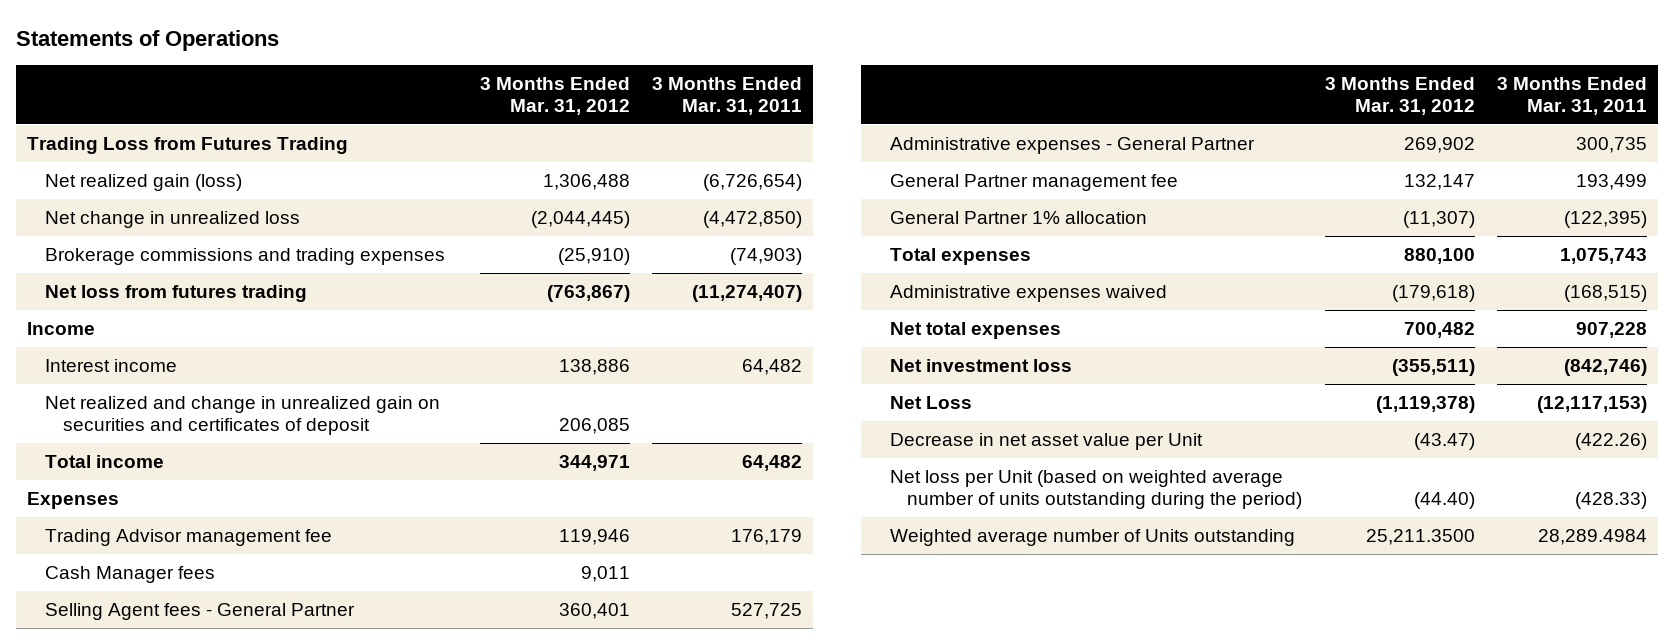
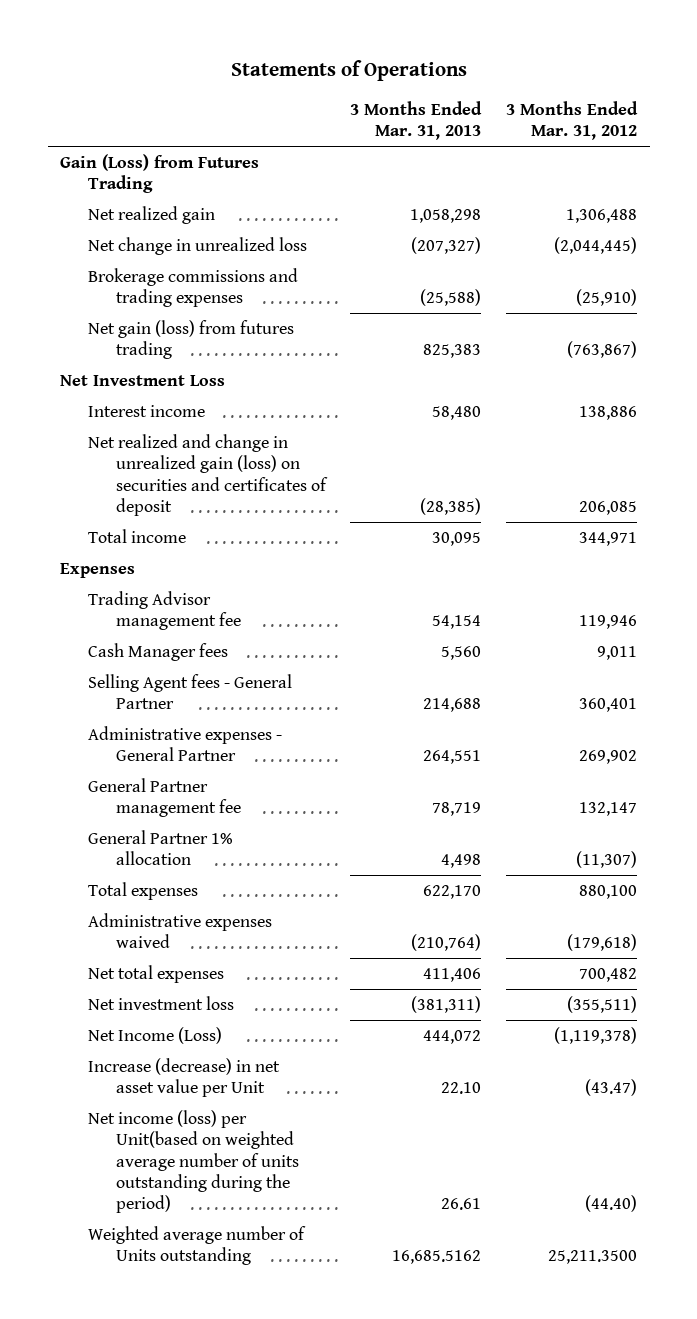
[652,76,803,116] 3 Months Ended Mar. 31, 2011 -> none
none -> [350,101,483,141] 3 Months Ended Mar. 31, 2013
[27,136,349,154] Trading Loss from Futures Trading -> [60,154,260,194] Gain (Loss) from Futures Trading
[45,173,243,191] Net realized gain (loss) -> [87,206,215,225] Net realized gain
[45,284,308,302] Net loss from futures trading -> [87,320,294,360] Net gain (loss) from futures trading
[27,321,96,335] Income -> [60,375,226,387] Net Investment Loss
[45,395,441,436] Net realized and change in unrealized gain on securities and certificates of deposit -> [87,434,328,517] Net realized and change in unrealized gain (loss) on securities and certificates of deposit
[889,395,972,409] Net Loss -> [87,1027,222,1045] Net Income (Loss)
[889,432,1203,450] Decrease in net asset value per Unit -> [87,1058,280,1098] Increase (decrease) in net asset value per Unit
[889,469,1303,510] Net loss per Unit (based on weighted average number of units outstanding during the period) -> [87,1110,299,1214] Net income (loss) per Unit(based on weighted average number of units outstanding during the period)

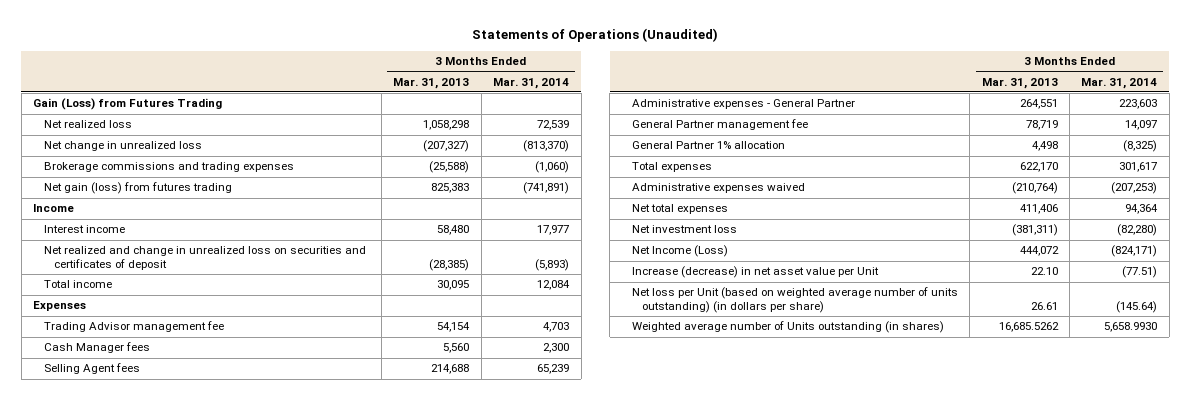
[230,59,467,81] Statements of Operations -> [472,28,719,43] Statements of Operations (Unaudited)
[506,101,639,141] 3 Months Ended Mar. 31, 2012 -> none
none -> [493,77,570,89] Mar. 31, 2014
[87,206,215,225] Net realized gain -> [43,120,132,129] Net realized loss
[60,375,226,387] Net Investment Loss -> [33,204,75,213] Income
[87,434,328,517] Net realized and change in unrealized gain (loss) on securities and certificates of deposit -> [43,246,366,271] Net realized and change in unrealized loss on securities and certificates of deposit
[87,674,292,710] Selling Agent fees - General Partner -> [43,363,140,375] Selling Agent fees
[87,1110,299,1214] Net income (loss) per Unit(based on weighted average number of units outstanding during the period) -> [631,287,958,314] Net loss per Unit (based on weighted average number of units outstanding) (in dollars per share)
[87,1226,306,1266] Weighted average number of Units outstanding -> [631,321,944,334] Weighted average number of Units outstanding (in shares)
[392,1250,482,1265] 16,685.5162 -> [998,322,1059,333] 16,685.5262

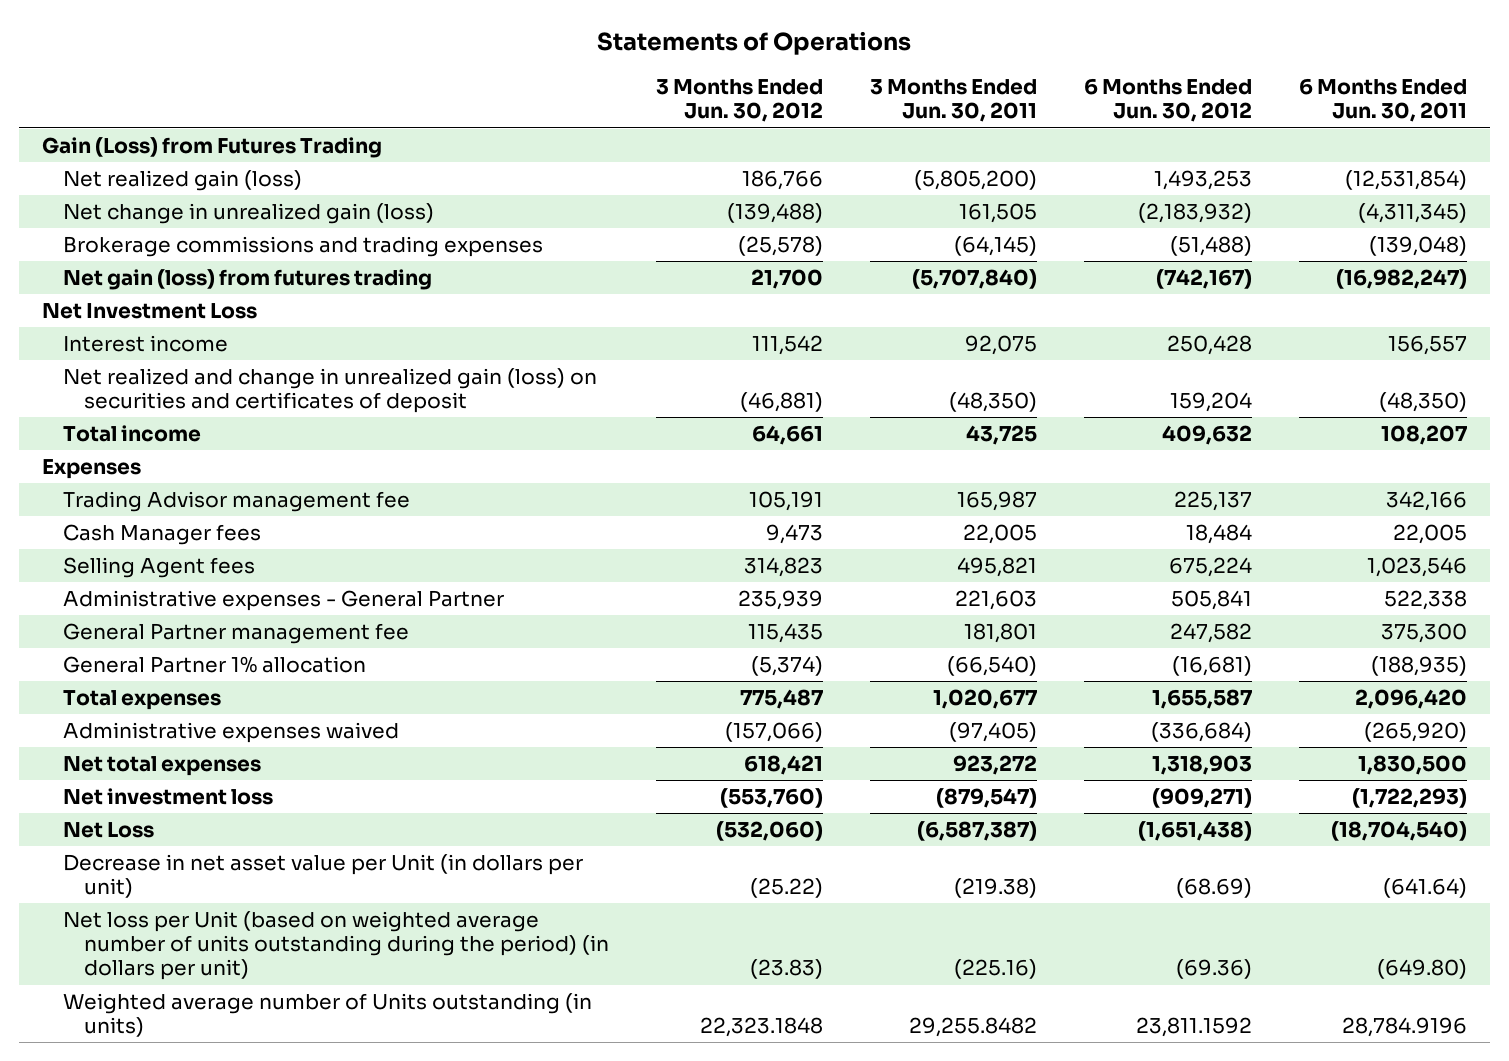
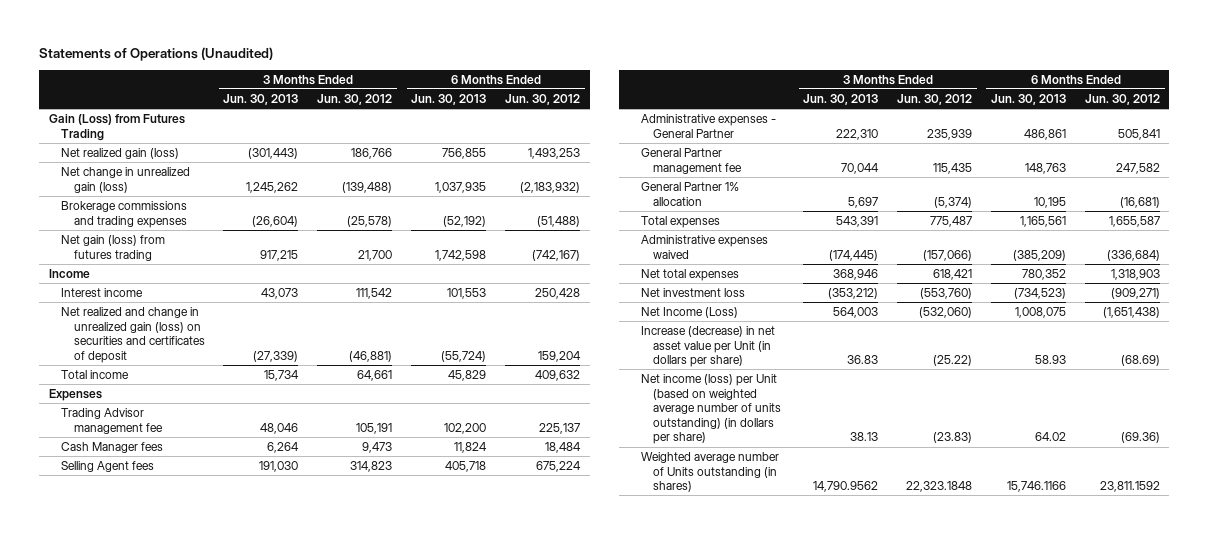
[597,31,912,56] Statements of Operations -> [39,46,274,61] Statements of Operations (Unaudited)
[870,79,1038,123] 3 Months Ended Jun. 30, 2011 -> none
[1298,78,1467,123] 6 Months Ended Jun. 30, 2011 -> none
none -> [223,93,299,105] Jun. 30, 2013
none -> [411,93,487,105] Jun. 30, 2013
[41,303,257,320] Net Investment Loss -> [48,268,90,278] Income
[63,822,155,839] Net Loss -> [641,306,739,318] Net Income (Loss)
[63,854,584,899] Decrease in net asset value per Unit (in dollars per unit) -> [641,325,776,368] Increase (decrease) in net asset value per Unit (in dollars per share)
[63,911,610,981] Net loss per Unit (based on weighted average number of units outstanding during the period) (in dollars per unit) -> [641,373,782,445] Net income (loss) per Unit (based on weighted average number of units outstanding) (in dollars per share)
[63,993,593,1038] Weighted average number of Units outstanding (in units) -> [641,451,780,493] Weighted average number of Units outstanding (in shares)

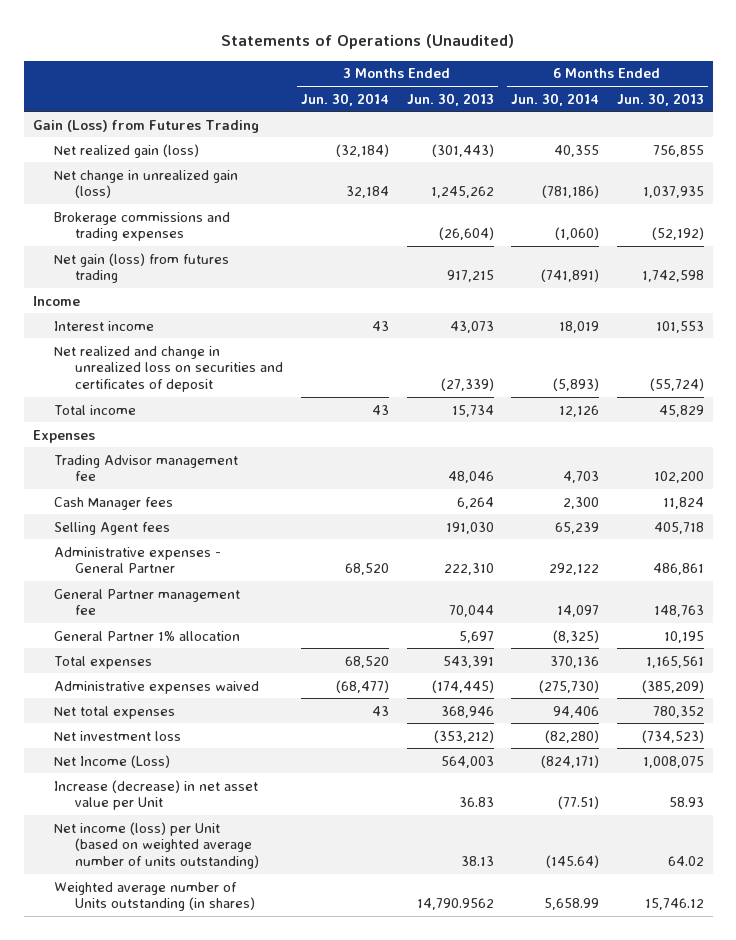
[317,93,393,105] Jun. 30, 2012 -> none
[505,93,581,105] Jun. 30, 2012 -> none
none -> [300,92,389,106] Jun. 30, 2014
none -> [511,92,600,106] Jun. 30, 2014
[61,306,205,363] Net realized and change in unrealized gain (loss) on securities and certificates of deposit -> [53,345,284,393] Net realized and change in unrealized loss on securities and certificates of deposit
[641,325,776,368] Increase (decrease) in net asset value per Unit (in dollars per share) -> [53,779,258,811] Increase (decrease) in net asset value per Unit
[641,373,782,445] Net income (loss) per Unit (based on weighted average number of units outstanding) (in dollars per share) -> [53,821,260,870] Net income (loss) per Unit (based on weighted average number of units outstanding)
[1007,481,1067,493] 15,746.1166 -> [644,898,704,911] 15,746.12

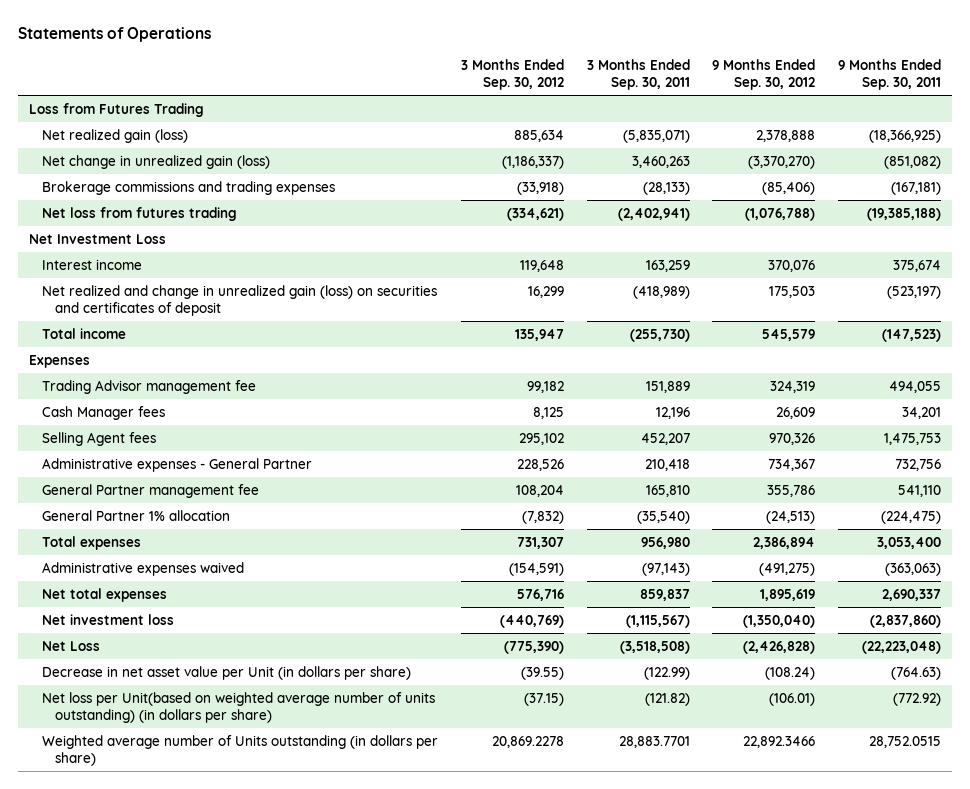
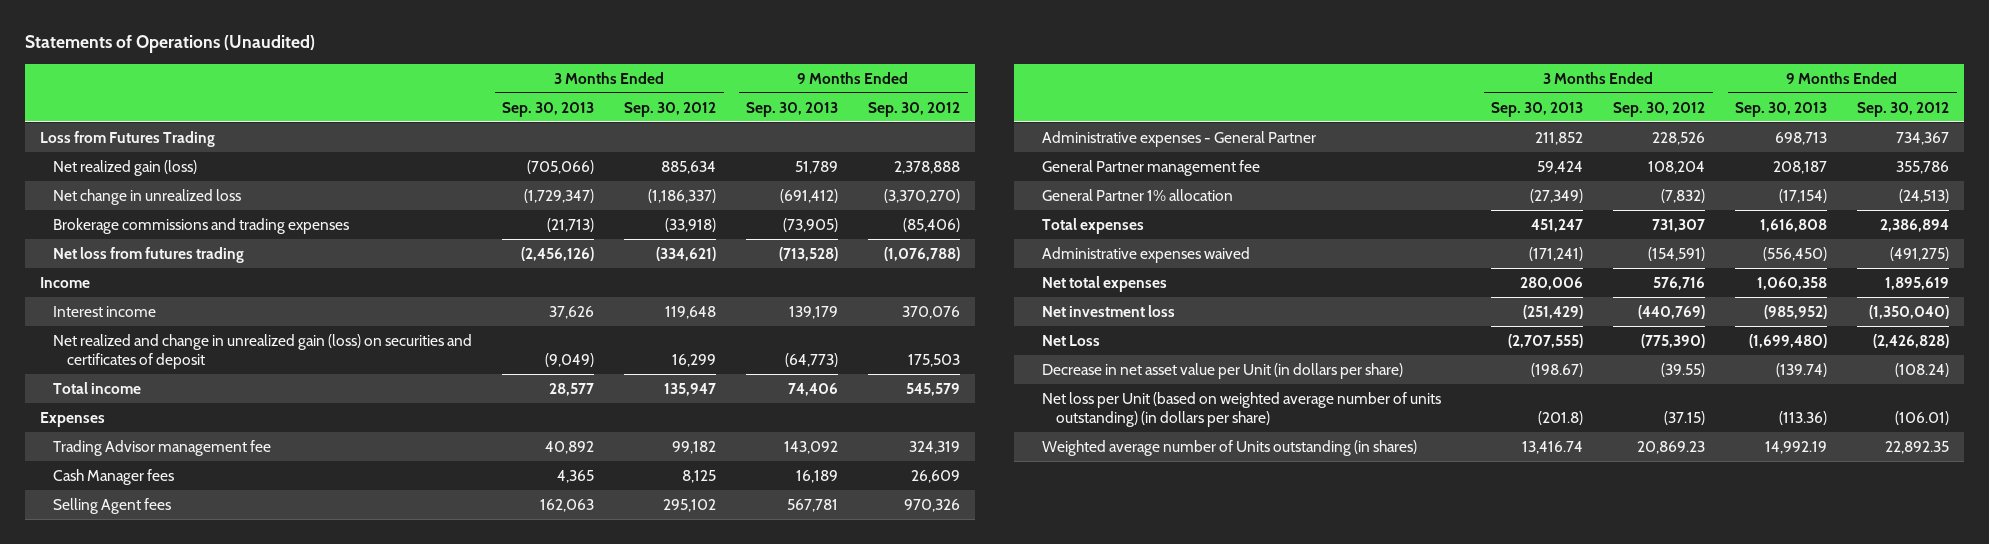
[17,26,211,42] Statements of Operations -> [24,35,315,54] Statements of Operations (Unaudited)
[586,58,690,91] 3 Months Ended Sep. 30, 2011 -> none
[838,58,942,91] 9 Months Ended Sep. 30, 2011 -> none
none -> [502,101,595,117] Sep. 30, 2013
none -> [746,101,839,117] Sep. 30, 2013
[42,154,271,169] Net change in unrealized gain (loss) -> [53,188,242,205] Net change in unrealized loss
[29,233,167,244] Net Investment Loss -> [39,276,90,288] Income
[42,691,436,724] Net loss per Unit(based on weighted average number of units outstanding) (in dollars per share) -> [1042,391,1442,427] Net loss per Unit (based on weighted average number of units outstanding) (in dollars per share)
[42,734,439,767] Weighted average number of Units outstanding (in dollars per share) -> [1042,439,1418,456] Weighted average number of Units outstanding (in shares)
[491,735,564,748] 20,869.2278 -> [1637,440,1706,454] 20,869.23
[743,735,816,748] 22,892.3466 -> [1885,440,1950,454] 22,892.35

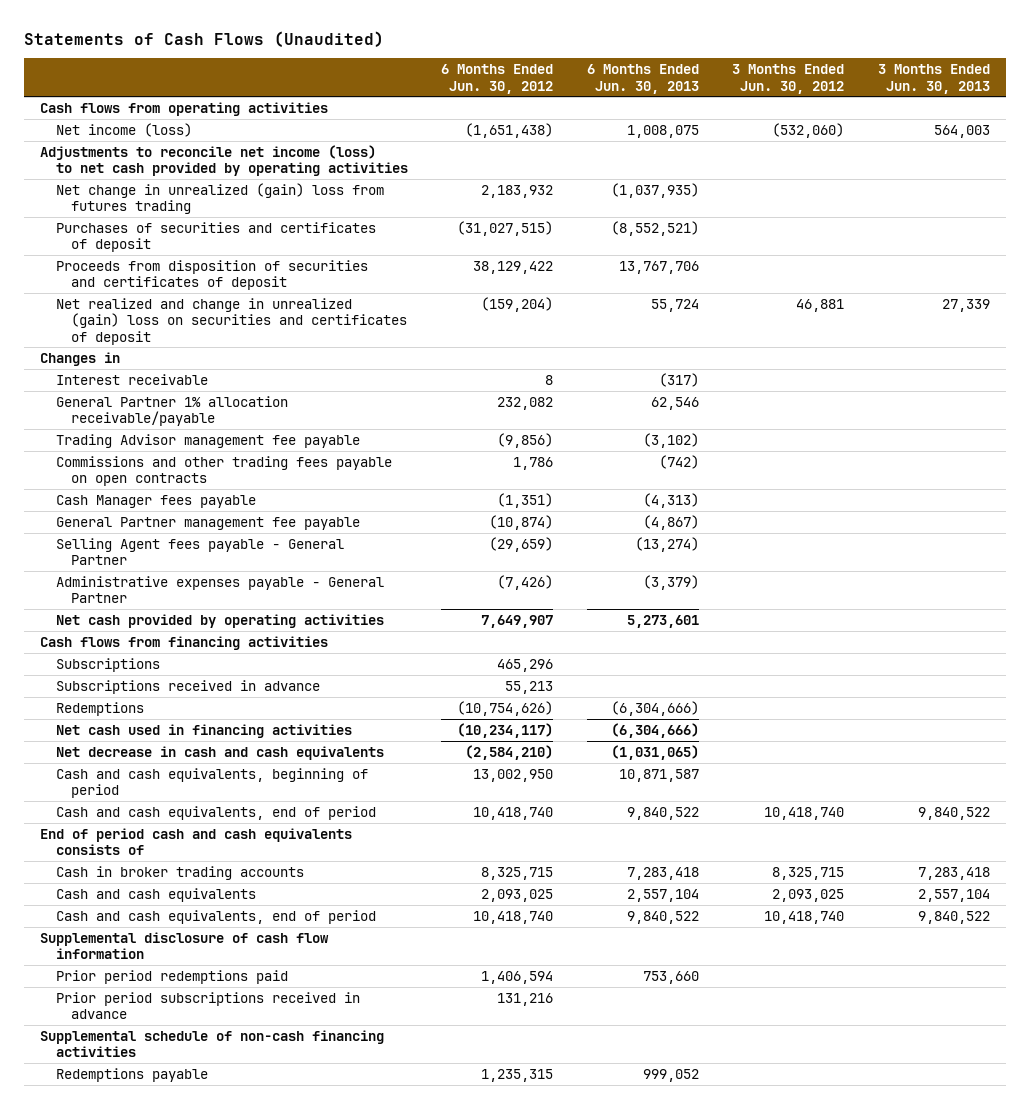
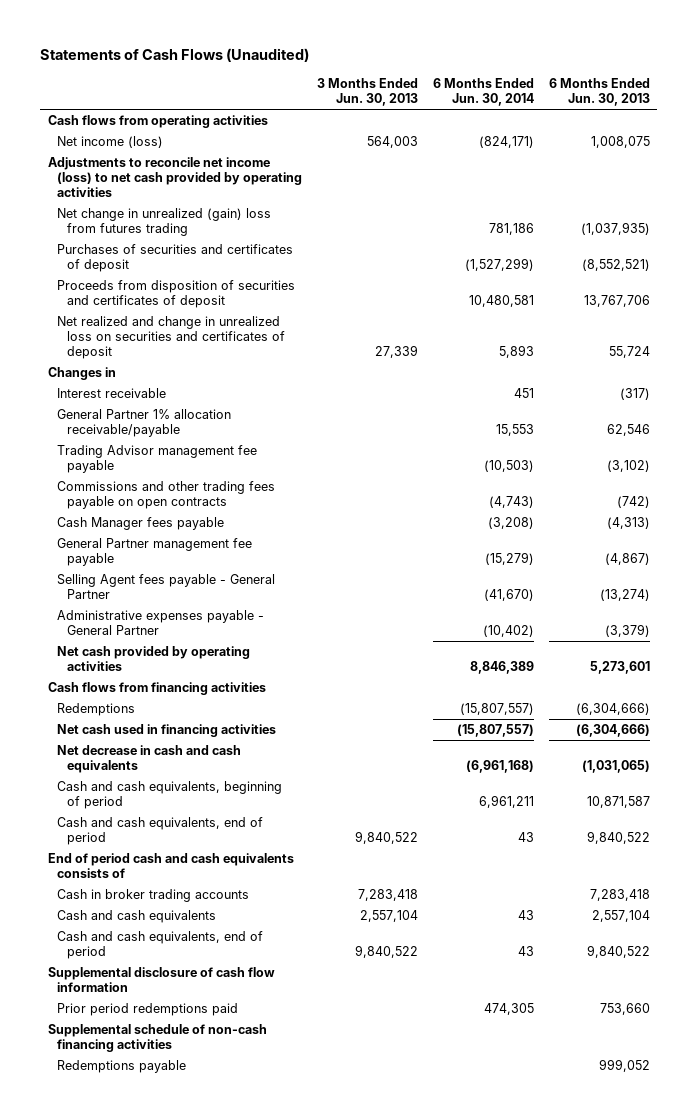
[441,64,554,94] 6 Months Ended Jun. 30, 2012 -> none
[732,64,845,94] 3 Months Ended Jun. 30, 2012 -> none
none -> [432,78,534,107] 6 Months Ended Jun. 30, 2014
[55,297,407,345] Net realized and change in unrealized (gain) loss on securities and certificates of deposit -> [57,316,286,360] Net realized and change in unrealized loss on securities and certificates of deposit
[55,657,160,672] Subscriptions -> none
[55,679,320,694] Subscriptions received in advance -> none
[55,991,360,1020] Prior period subscriptions received in advance -> none

